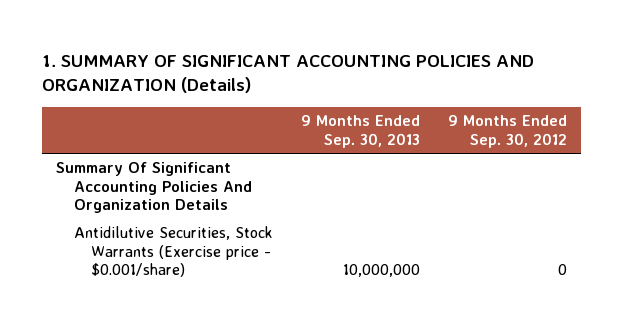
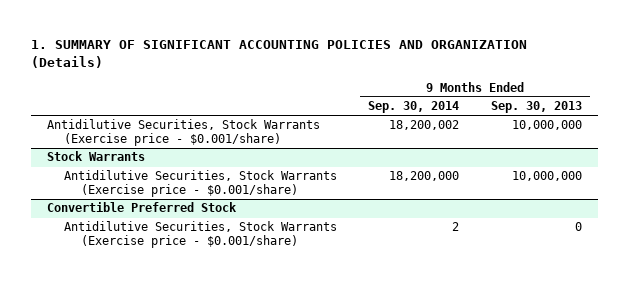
[447,115,567,148] 9 Months Ended Sep. 30, 2012 -> none
none -> [368,101,460,114] Sep. 30, 2014
[55,162,252,214] Summary Of Significant Accounting Policies And Organization Details -> none
none -> [46,151,145,162] Stock Warrants
none -> [63,170,337,198] Antidilutive Securities, Stock Warrants (Exercise price - $0.001/share)
none -> [46,202,237,213] Convertible Preferred Stock
none -> [63,221,337,249] Antidilutive Securities, Stock Warrants (Exercise price - $0.001/share)

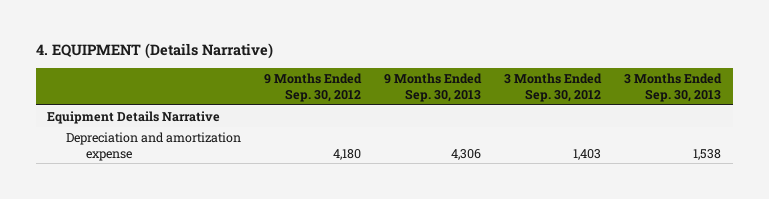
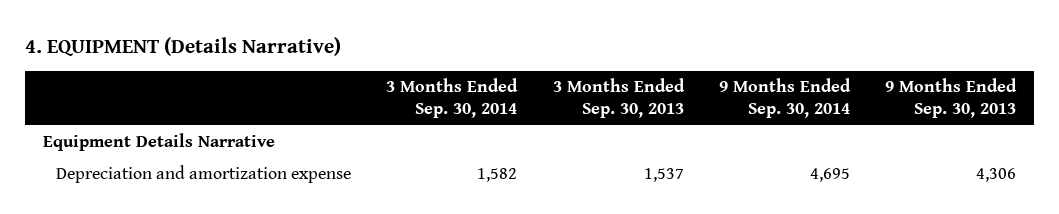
[264,73,363,102] 9 Months Ended Sep. 30, 2012 -> none
[504,73,603,102] 3 Months Ended Sep. 30, 2012 -> none
none -> [386,78,519,119] 3 Months Ended Sep. 30, 2014
none -> [719,78,852,119] 9 Months Ended Sep. 30, 2014
[693,148,722,160] 1,538 -> [643,167,684,182] 1,537

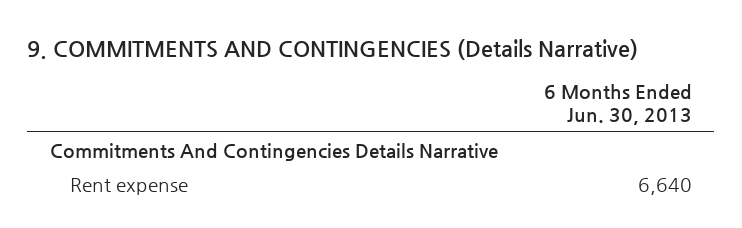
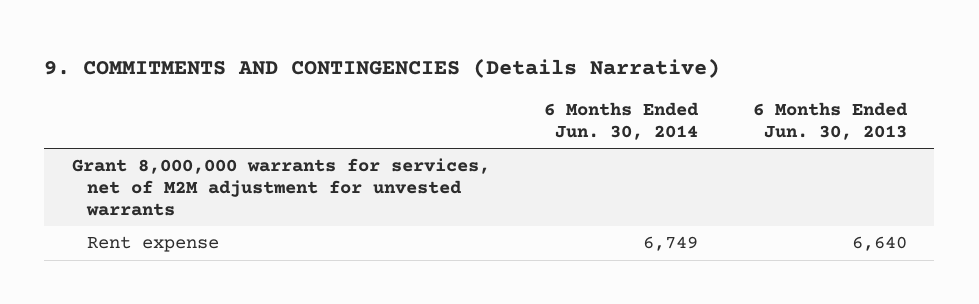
none -> [544,101,700,140] 6 Months Ended Jun. 30, 2014
[49,142,498,161] Commitments And Contingencies Details Narrative -> [71,158,490,216] Grant 8,000,000 warrants for services, net of M2M adjustment for unvested warrants

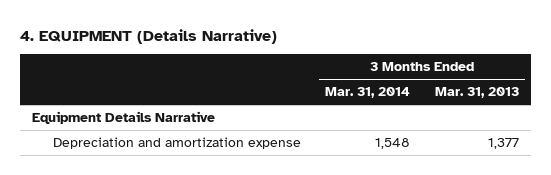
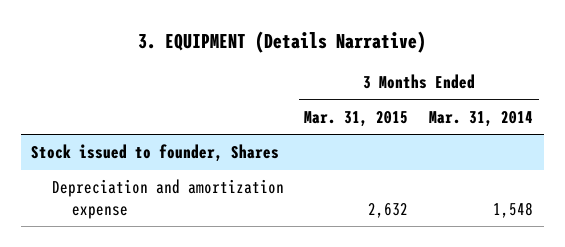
[19,28,277,44] 4. EQUIPMENT (Details Narrative) -> [138,30,427,53] 3. EQUIPMENT (Details Narrative)
[435,87,520,99] Mar. 31, 2013 -> none
none -> [304,110,409,127] Mar. 31, 2015
[32,111,216,125] Equipment Details Narrative -> [31,144,280,163] Stock issued to founder, Shares

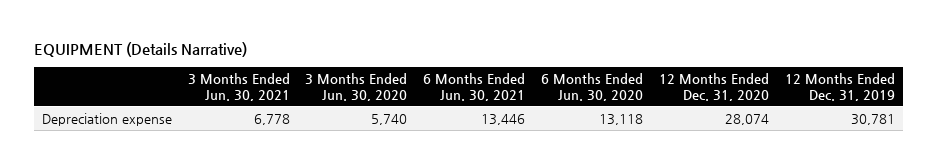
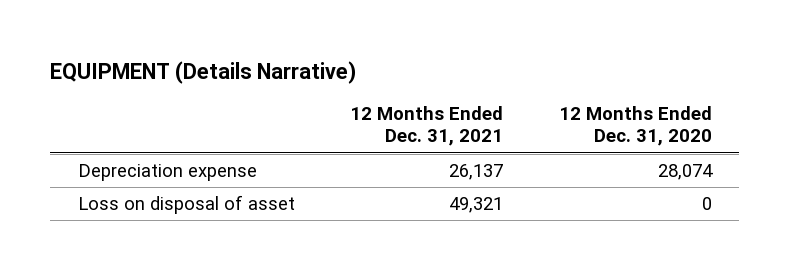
[187,72,290,101] 3 Months Ended Jun. 30, 2021 -> none
[305,72,408,101] 3 Months Ended Jun. 30, 2020 -> none
[423,72,526,101] 6 Months Ended Jun. 30, 2021 -> none
[541,72,644,101] 6 Months Ended Jun. 30, 2020 -> none
[785,72,896,101] 12 Months Ended Dec. 31, 2019 -> none
none -> [350,106,504,147] 12 Months Ended Dec. 31, 2021
none -> [77,195,295,215] Loss on disposal of asset

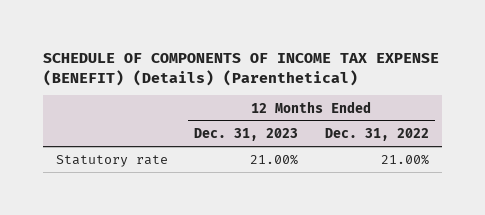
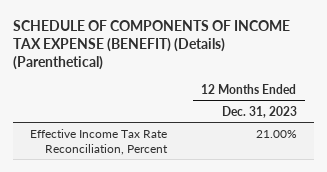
[324,127,429,141] Dec. 31, 2022 -> none
[56,155,169,168] Statutory rate -> [30,129,168,155] Effective Income Tax Rate Reconciliation, Percent

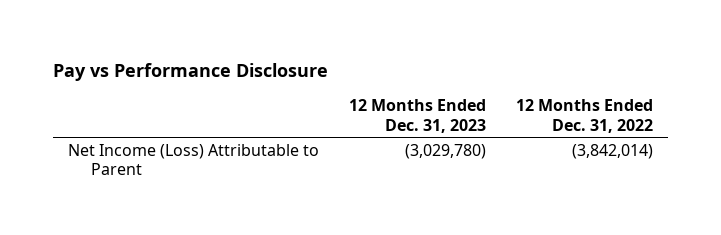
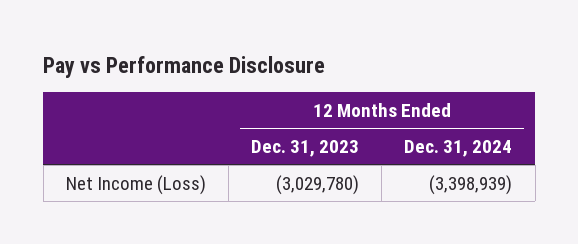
[515,99,653,133] 12 Months Ended Dec. 31, 2022 -> none
none -> [404,139,513,157] Dec. 31, 2024
[67,143,319,176] Net Income (Loss) Attributable to Parent -> [65,174,206,195] Net Income (Loss)

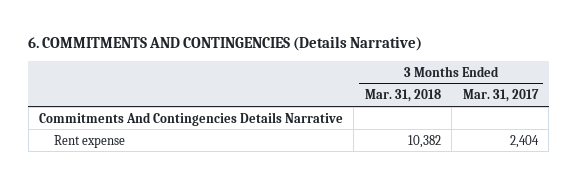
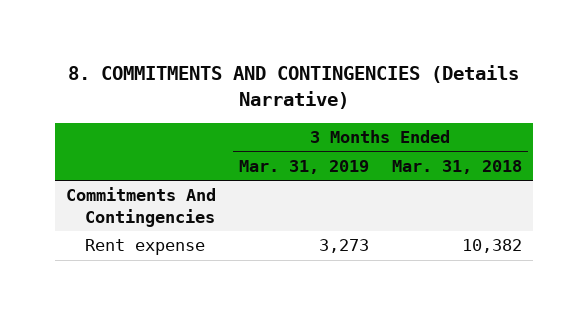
[28,36,423,52] 6. COMMITMENTS AND CONTINGENCIES (Details Narrative) -> [68,65,520,110] 8. COMMITMENTS AND CONTINGENCIES (Details Narrative)
[462,89,539,103] Mar. 31, 2017 -> none
none -> [239,160,370,175] Mar. 31, 2019
[38,111,343,126] Commitments And Contingencies Details Narrative -> [66,187,217,227] Commitments And Contingencies

